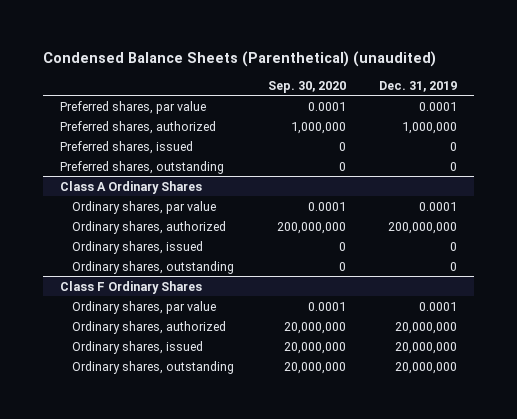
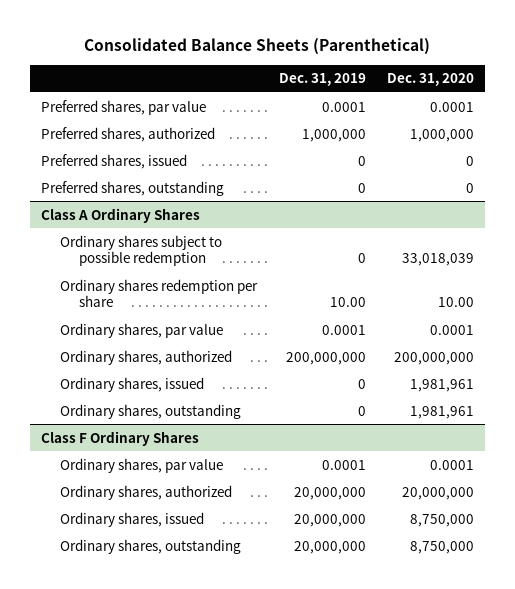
[43,50,437,67] Condensed Balance Sheets (Parenthetical) (unaudited) -> [84,38,431,56] Consolidated Balance Sheets (Parenthetical)
[267,80,346,93] Sep. 30, 2020 -> none
none -> [387,73,475,87] Dec. 31, 2020
none -> [59,234,222,267] Ordinary shares subject to possible redemption
none -> [59,278,258,308] Ordinary shares redemption per share

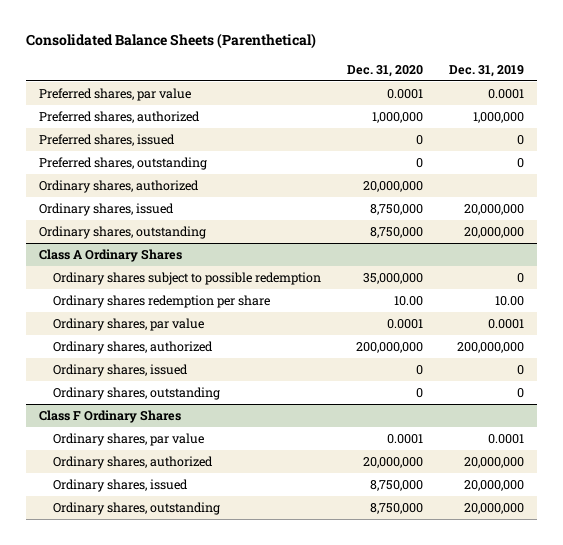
none -> [39,179,200,193] Ordinary shares, authorized
none -> [39,202,175,216] Ordinary shares, issued
none -> [39,225,207,239] Ordinary shares, outstanding
[402,253,475,267] 33,018,039 -> [362,272,423,284] 35,000,000
[410,378,475,392] 1,981,961 -> [415,364,423,375] 0
[410,405,475,419] 1,981,961 -> [415,387,423,398] 0

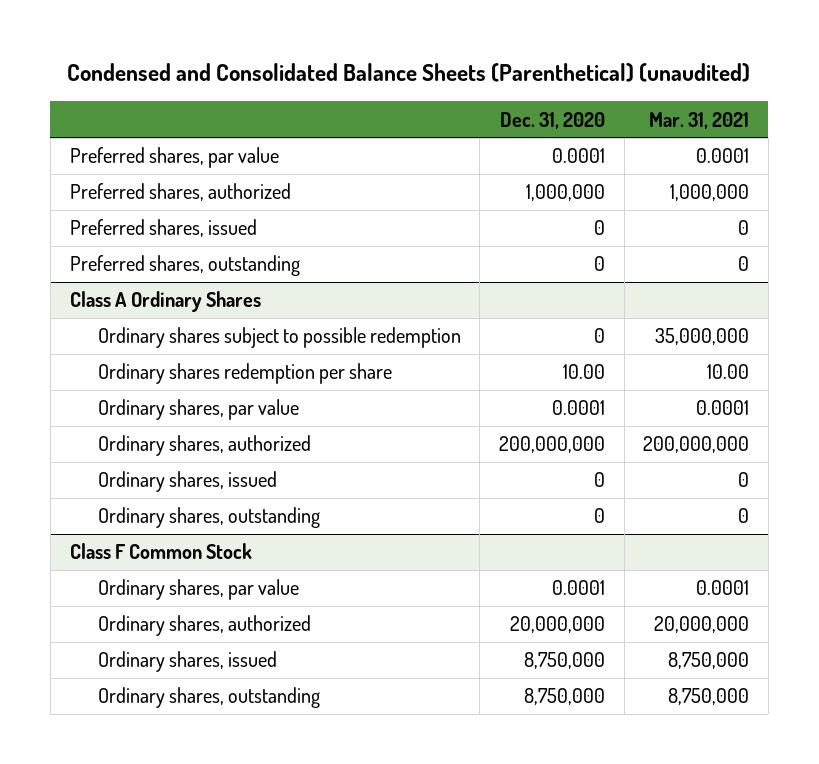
[26,33,317,50] Consolidated Balance Sheets (Parenthetical) -> [67,63,751,83] Condensed and Consolidated Balance Sheets (Parenthetical) (unaudited)
[449,64,525,77] Dec. 31, 2019 -> none
none -> [649,111,750,129] Mar. 31, 2021
[39,179,200,193] Ordinary shares, authorized -> none
[39,202,175,216] Ordinary shares, issued -> none
[39,225,207,239] Ordinary shares, outstanding -> none
[362,272,423,284] 35,000,000 -> [593,328,605,344] 0
[39,409,182,423] Class F Ordinary Shares -> [69,543,252,560] Class F Common Stock

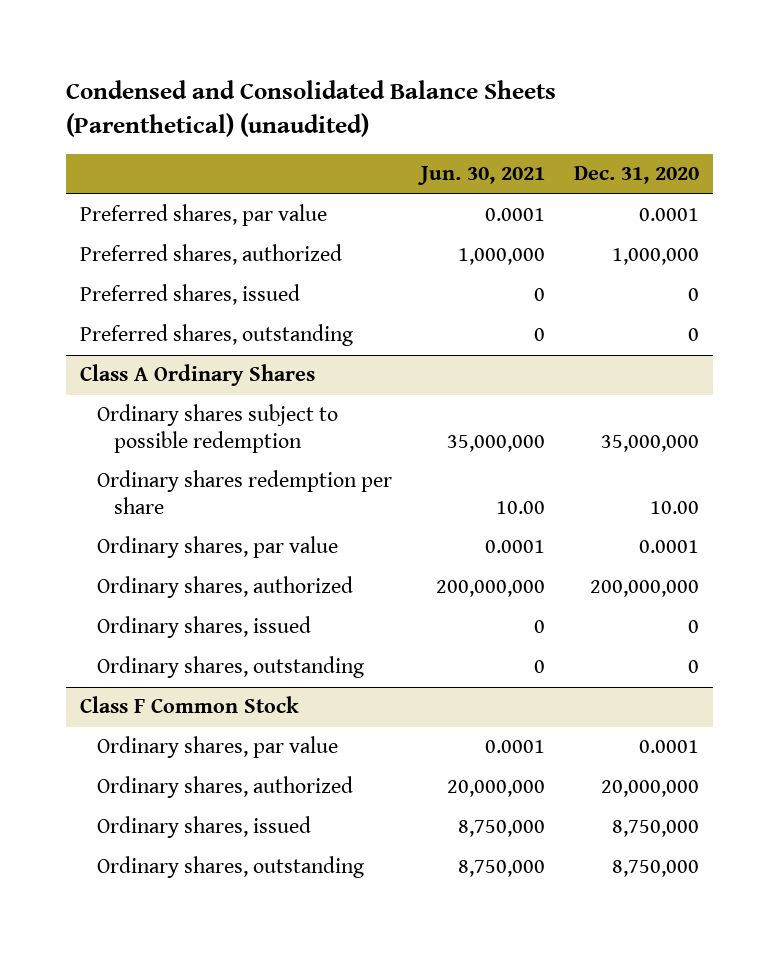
[649,111,750,129] Mar. 31, 2021 -> none
none -> [416,166,545,186] Jun. 30, 2021
[593,328,605,344] 0 -> [600,434,699,452] 35,000,000

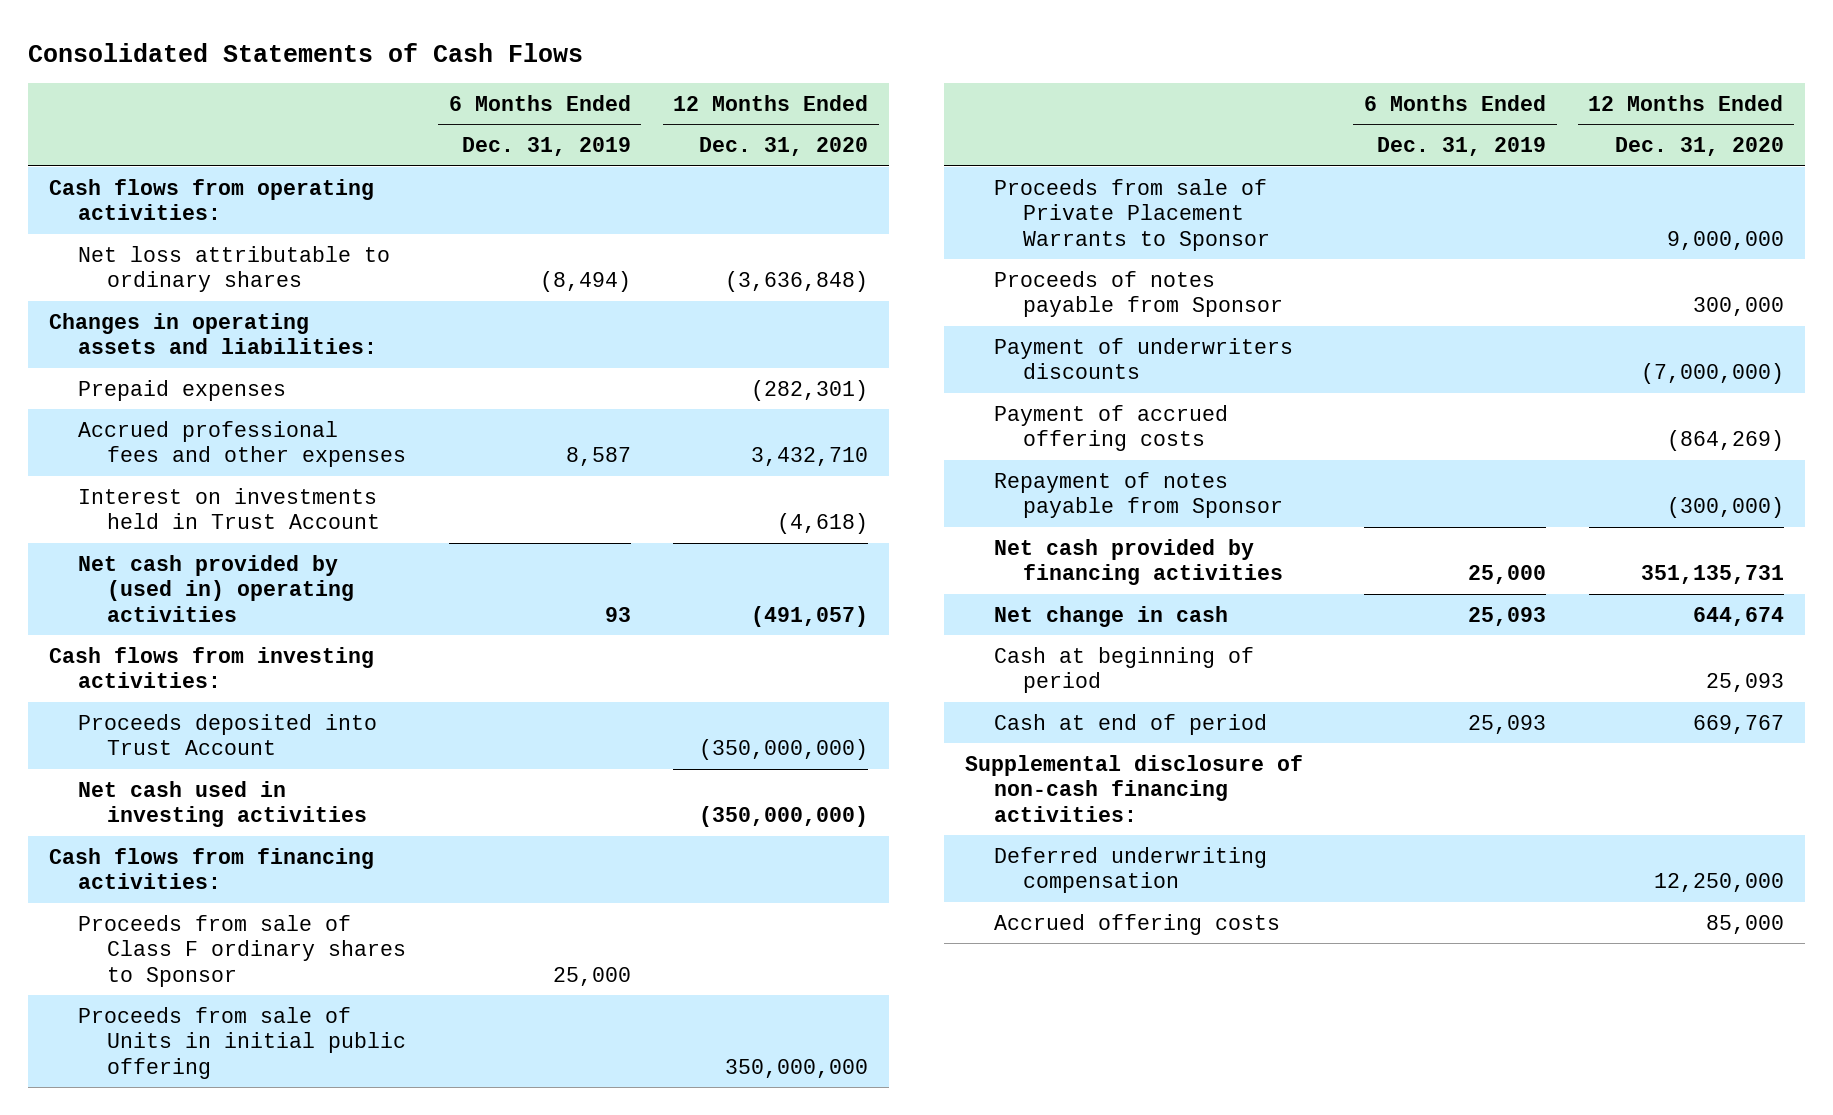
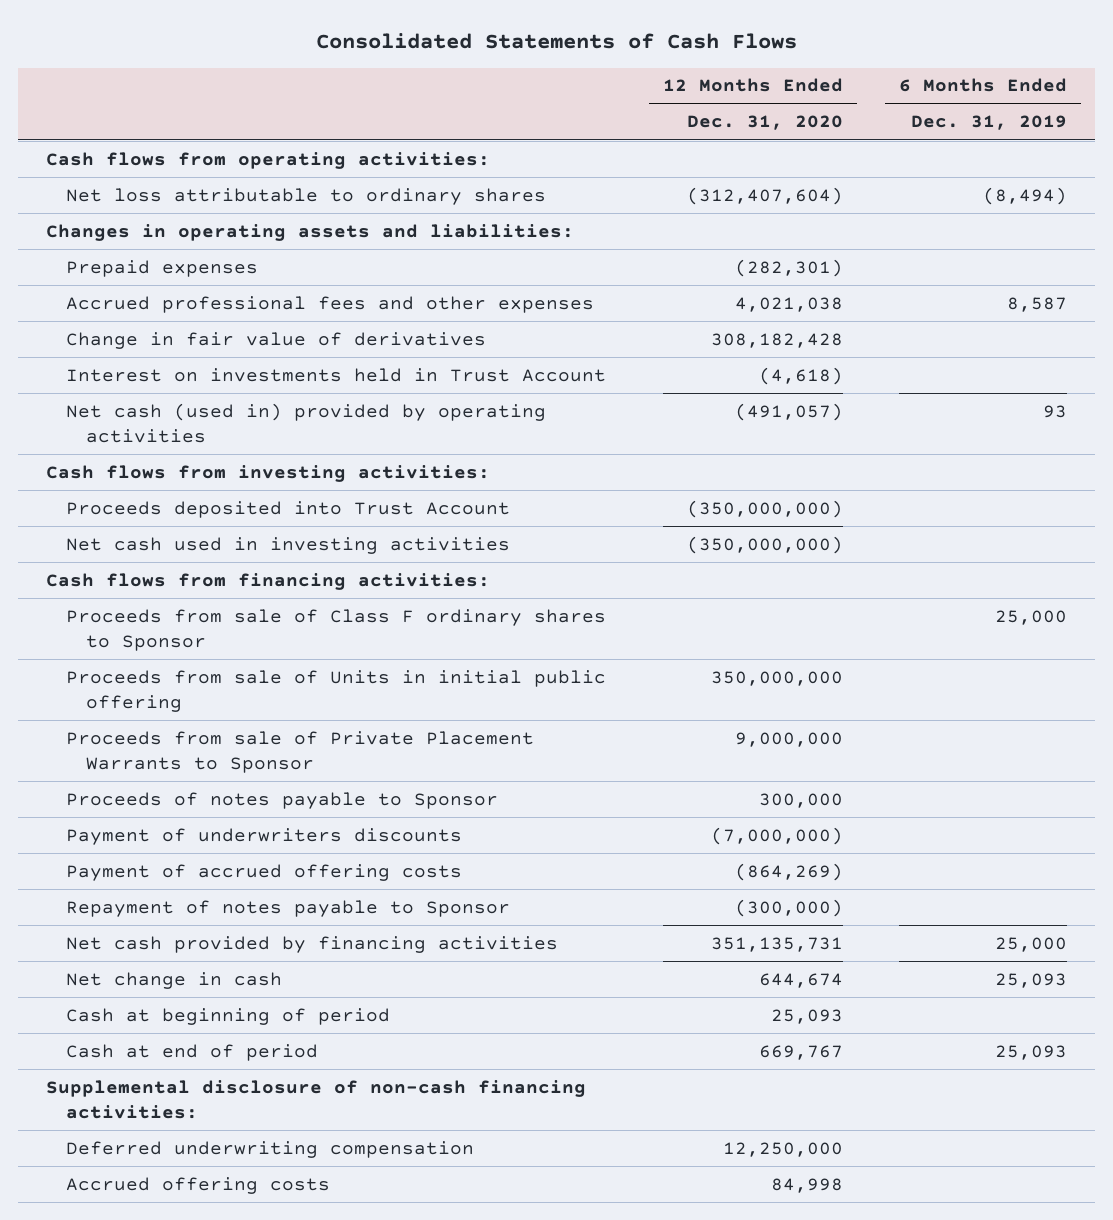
[725,271,869,293] (3,636,848) -> [686,186,843,205] (312,407,604)
[751,447,869,467] 3,432,710 -> [734,296,843,312] 4,021,038
none -> [66,331,487,349] Change in fair value of derivatives
[78,554,355,622] Net cash provided by (used in) operating activities -> [66,402,547,444] Net cash (used in) provided by operating activities
[993,270,1283,318] Proceeds of notes payable from Sponsor -> [66,791,499,809] Proceeds of notes payable to Sponsor
[993,471,1283,519] Repayment of notes payable from Sponsor -> [66,899,511,917] Repayment of notes payable to Sponsor
[1705,914,1784,934] 85,000 -> [770,1177,843,1193] 84,998

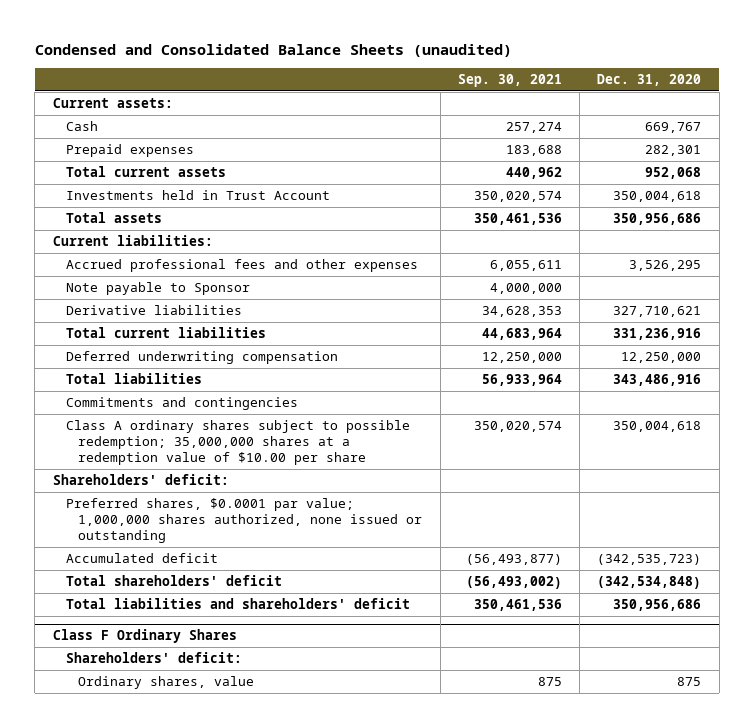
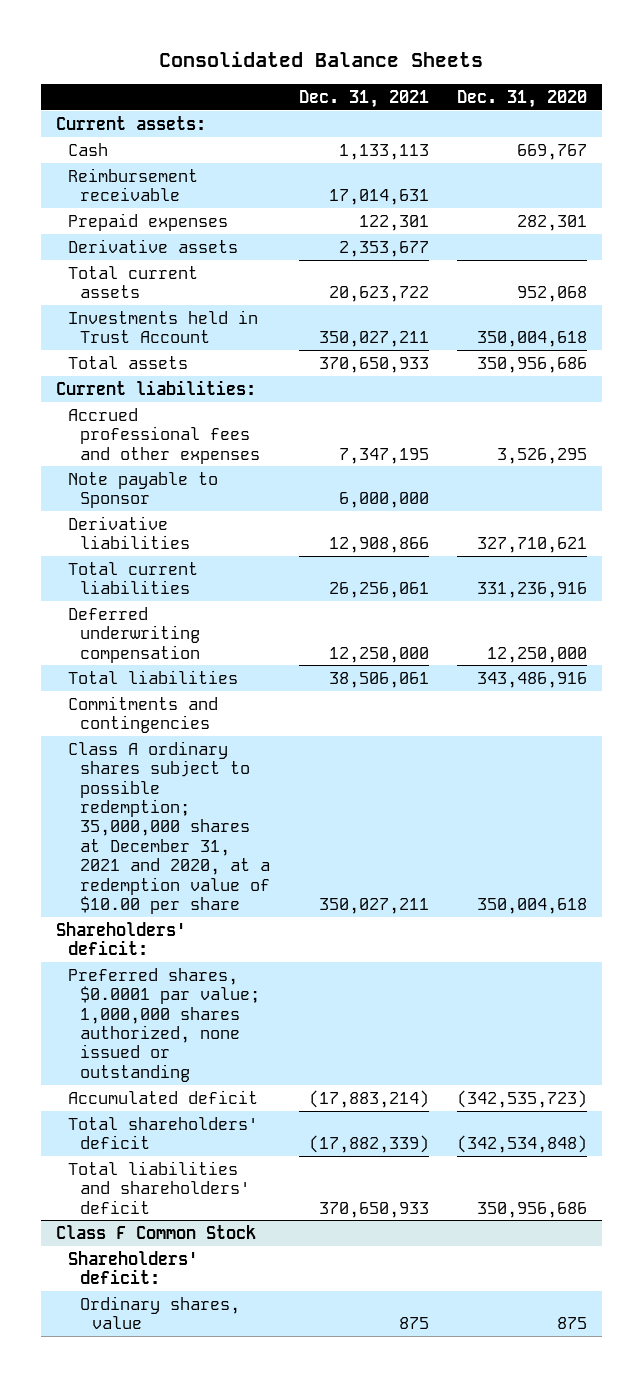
[34,44,512,58] Condensed and Consolidated Balance Sheets (unaudited) -> [159,51,484,68] Consolidated Balance Sheets
[457,74,562,88] Sep. 30, 2021 -> none
none -> [298,89,429,108] Dec. 31, 2021
none -> [67,167,198,202] Reimbursement receivable
none -> [67,238,238,253] Derivative assets
[65,420,410,466] Class A ordinary shares subject to possible redemption; 35,000,000 shares at a redemption value of $10.00 per share -> [67,740,271,915] Class A ordinary shares subject to possible redemption; 35,000,000 shares at December 31, 2021 and 2020, at a redemption value of $10.00 per share
[52,629,237,644] Class F Ordinary Shares -> [55,1224,256,1239] Class F Common Stock

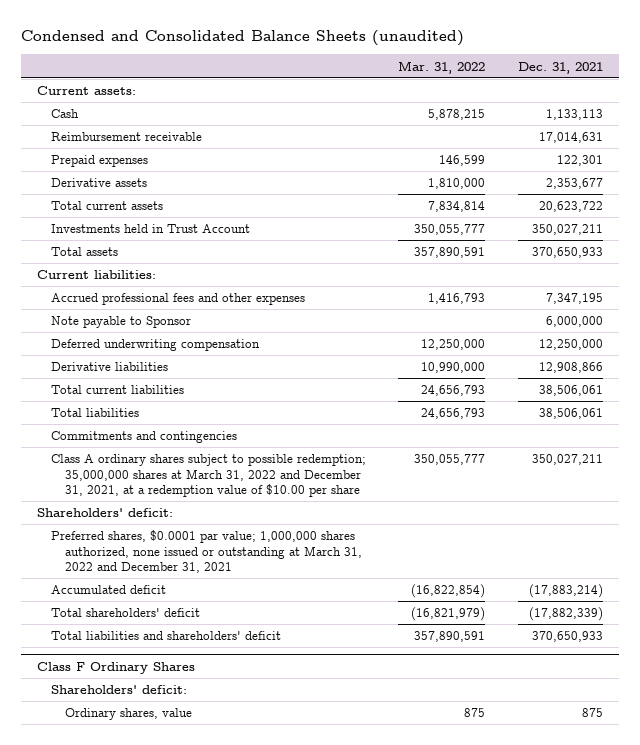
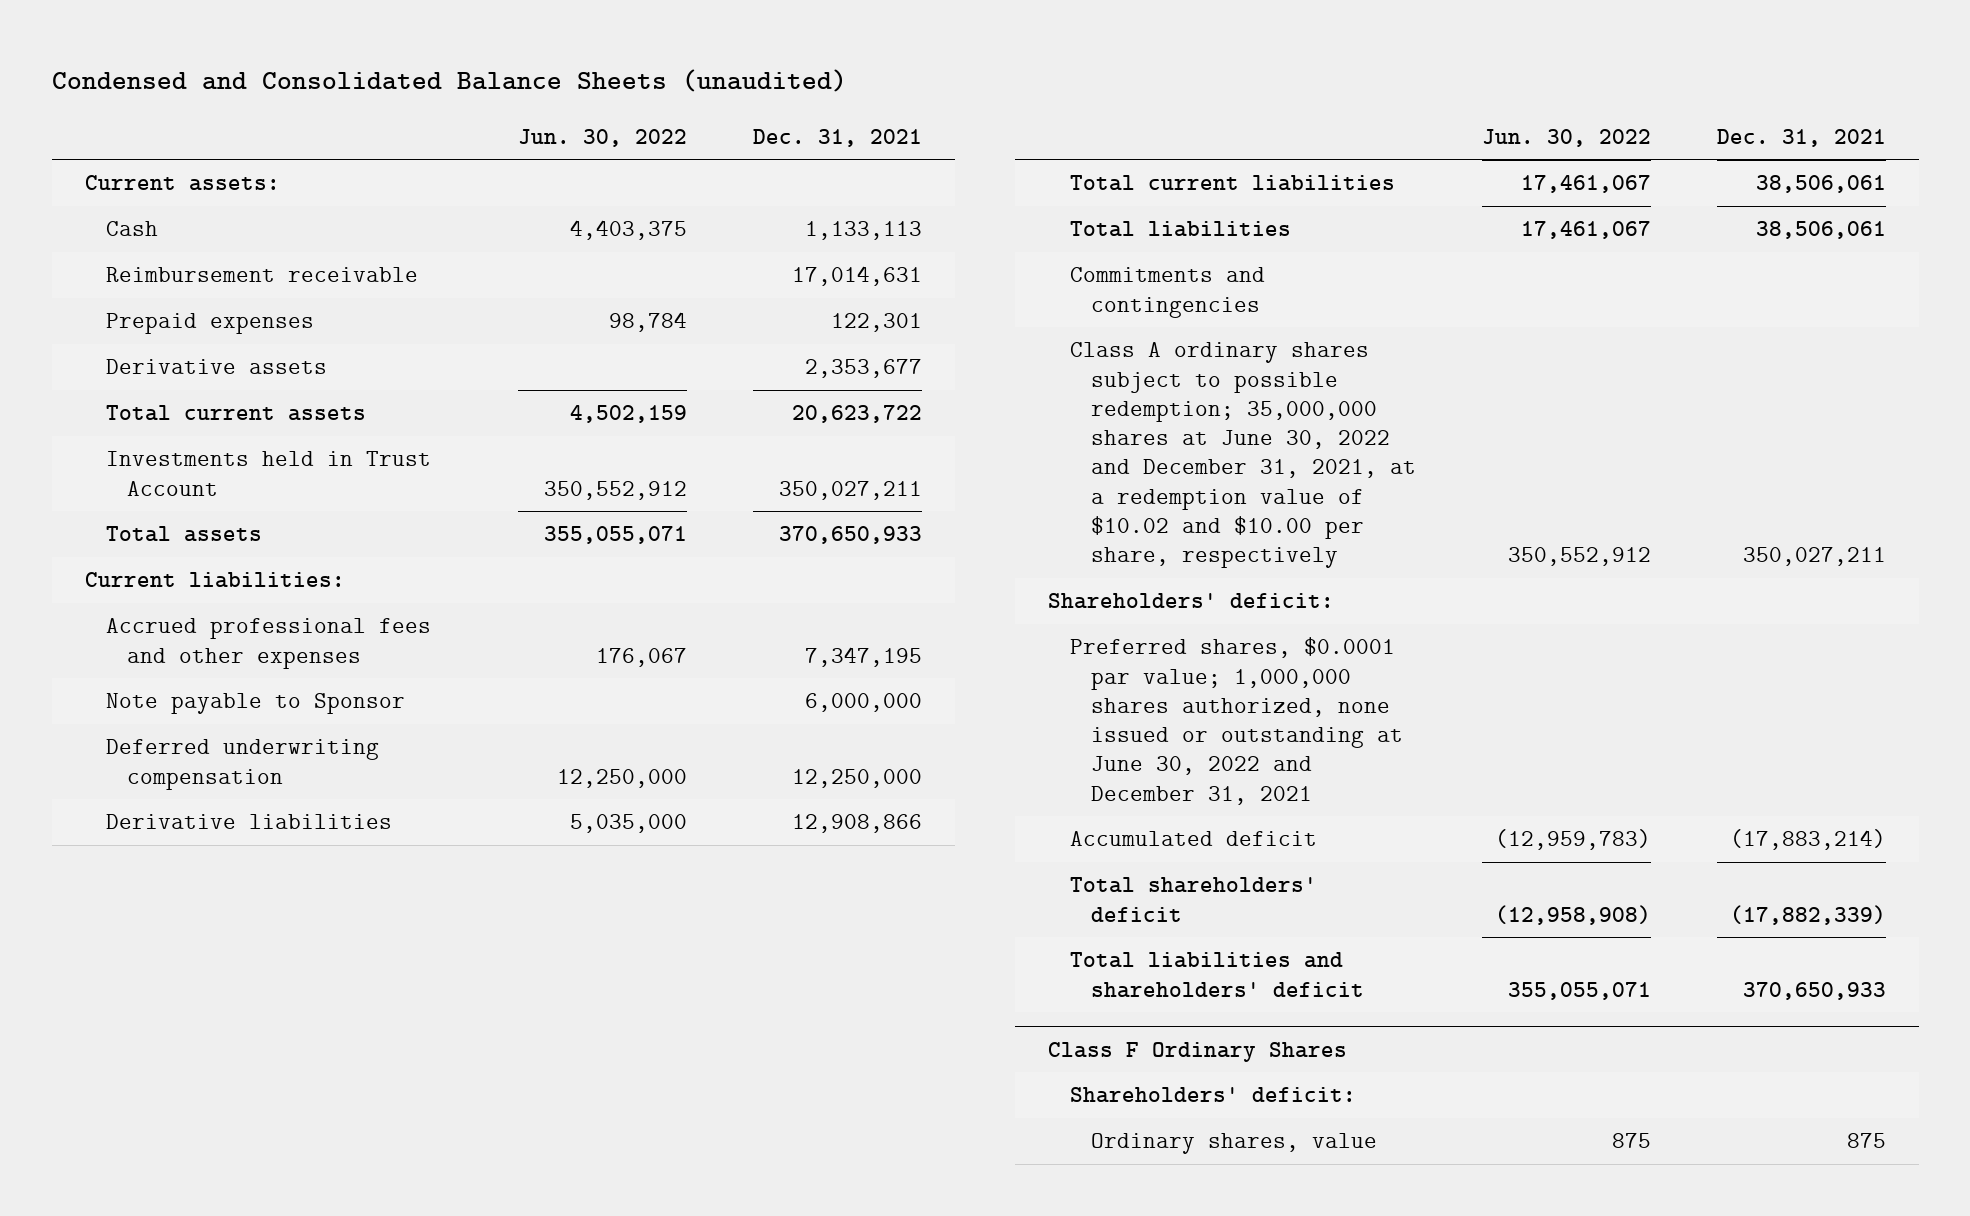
[398,60,486,74] Mar. 31, 2022 -> none
none -> [518,128,688,147] Jun. 30, 2022
[51,454,367,498] Class A ordinary shares subject to possible redemption; 35,000,000 shares at March 31, 2022 and December 31, 2021, at a redemption value of $10.00 per share -> [1069,342,1416,569] Class A ordinary shares subject to possible redemption; 35,000,000 shares at June 30, 2022 and December 31, 2021, at a redemption value of $10.02 and $10.00 per share, respectively
[51,530,362,574] Preferred shares, $0.0001 par value; 1,000,000 shares authorized, none issued or outstanding at March 31, 2022 and December 31, 2021 -> [1069,637,1403,805] Preferred shares, $0.0001 par value; 1,000,000 shares authorized, none issued or outstanding at June 30, 2022 and December 31, 2021

